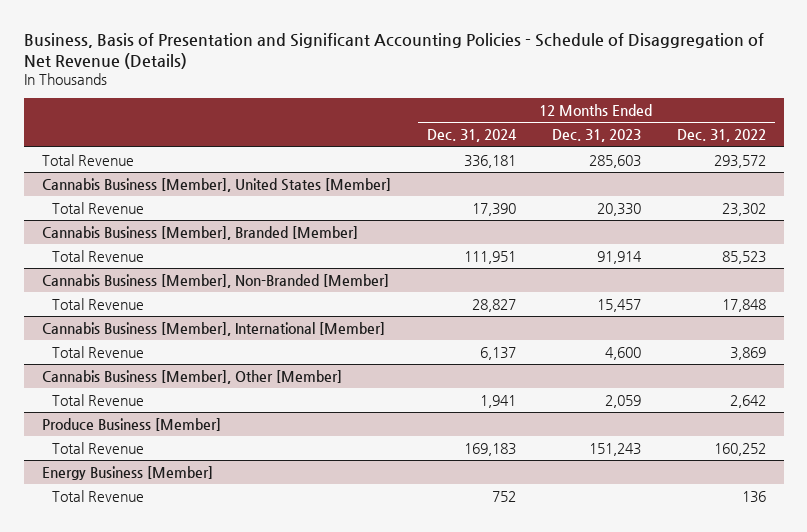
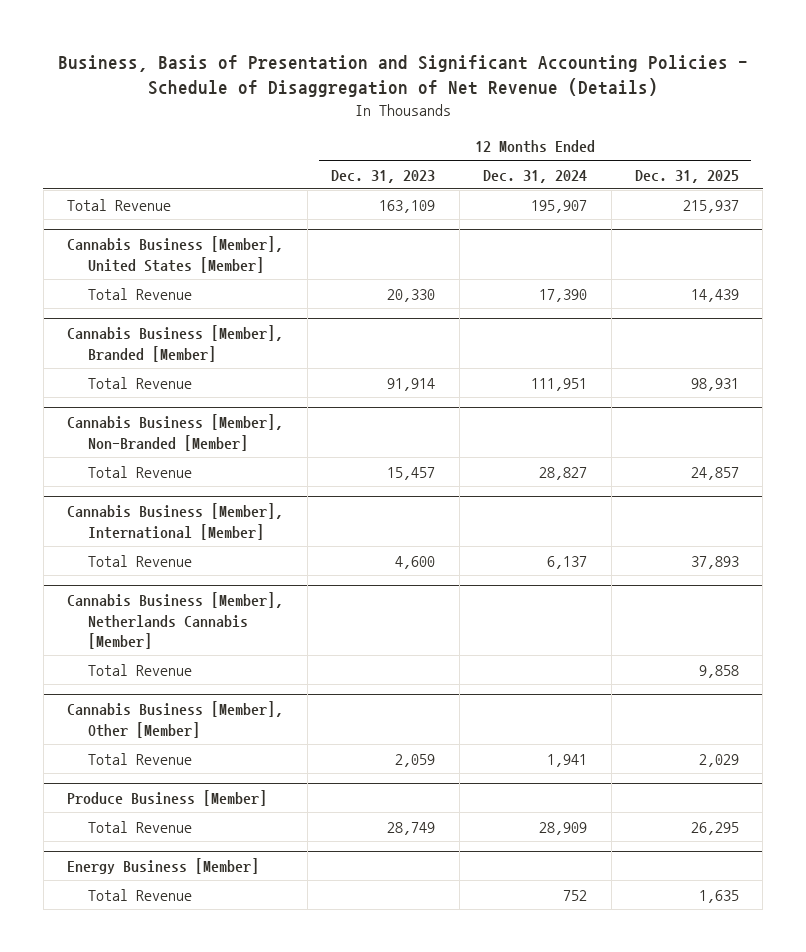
[676,129,766,143] Dec. 31, 2022 -> none
none -> [634,169,739,183] Dec. 31, 2025
[463,154,516,168] 336,181 -> [531,199,588,213] 195,907
[588,154,641,168] 285,603 -> [379,199,436,213] 163,109
none -> [67,591,284,650] Cannabis Business [Member], Netherlands Cannabis [Member]
none -> [88,663,193,676] Total Revenue
[463,442,516,456] 169,183 -> [539,821,588,835] 28,909
[588,442,641,456] 151,243 -> [387,821,436,835] 28,749

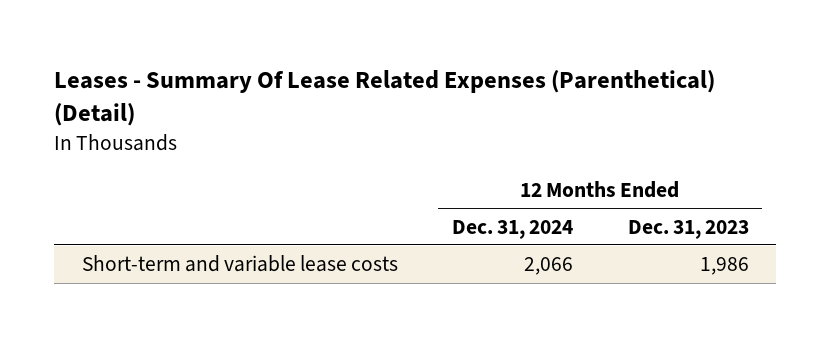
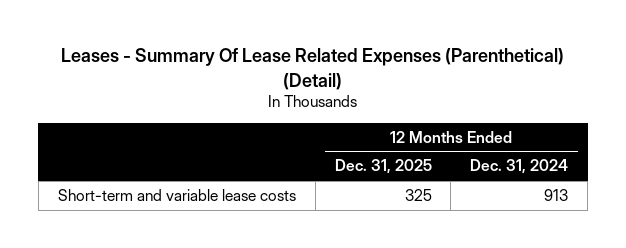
[627,219,749,239] Dec. 31, 2023 -> none
none -> [334,159,432,175] Dec. 31, 2025
[524,257,574,276] 2,066 -> [544,188,569,201] 913

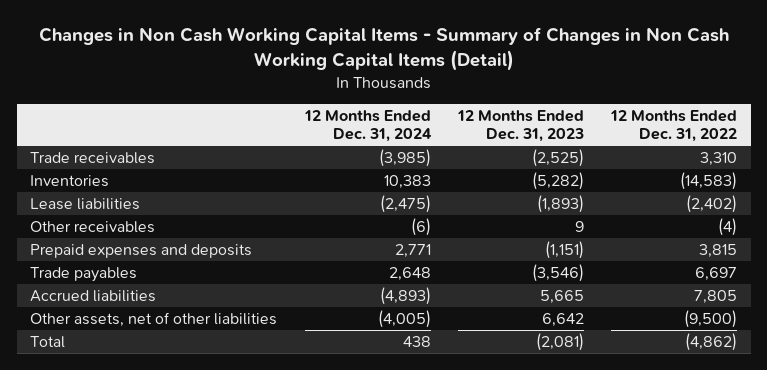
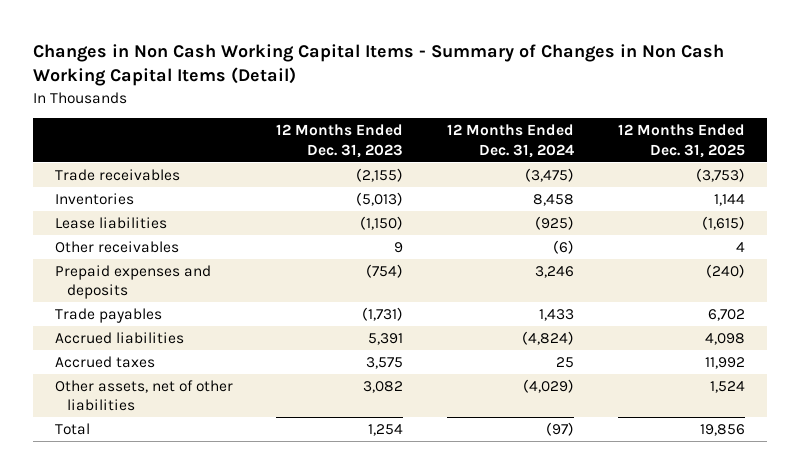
[610,109,738,142] 12 Months Ended Dec. 31, 2022 -> none
none -> [618,124,746,158] 12 Months Ended Dec. 31, 2025
[378,148,431,167] (3,985) -> [525,167,575,182] (3,475)
[531,148,584,167] (2,525) -> [356,167,404,182] (2,155)
[383,174,431,189] 10,383 -> [533,193,575,206] 8,458
[531,171,584,190] (5,282) -> [356,191,404,206] (5,013)
[379,194,431,213] (2,475) -> [535,215,575,230] (925)
[536,194,584,213] (1,893) -> [360,215,404,230] (1,150)
[394,243,431,258] 2,771 -> [535,265,575,278] 3,246
[544,240,584,259] (1,151) -> [366,263,404,278] (754)
[388,266,431,281] 2,648 -> [539,308,575,321] 1,433
[531,263,584,282] (3,546) -> [362,306,404,321] (1,731)
[379,286,431,305] (4,893) -> [522,330,575,345] (4,824)
[539,289,584,304] 5,665 -> [368,332,404,345] 5,391
none -> [54,355,155,368] Accrued taxes
[377,309,431,328] (4,005) -> [523,378,575,393] (4,029)
[541,312,584,327] 6,642 -> [363,380,404,393] 3,082
[402,335,431,347] 438 -> [546,421,575,436] (97)
[535,332,584,351] (2,081) -> [368,423,404,436] 1,254

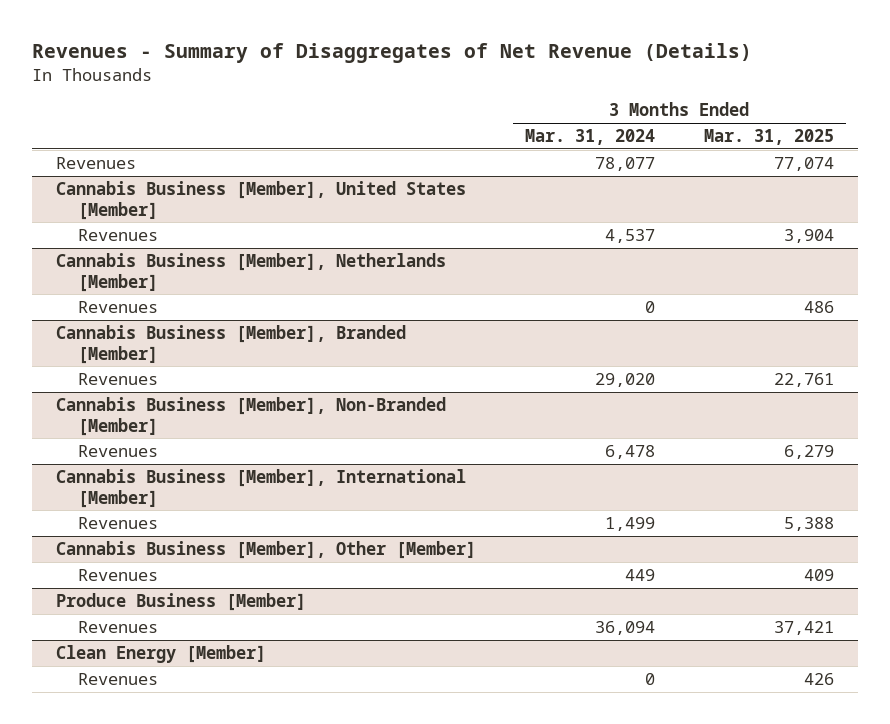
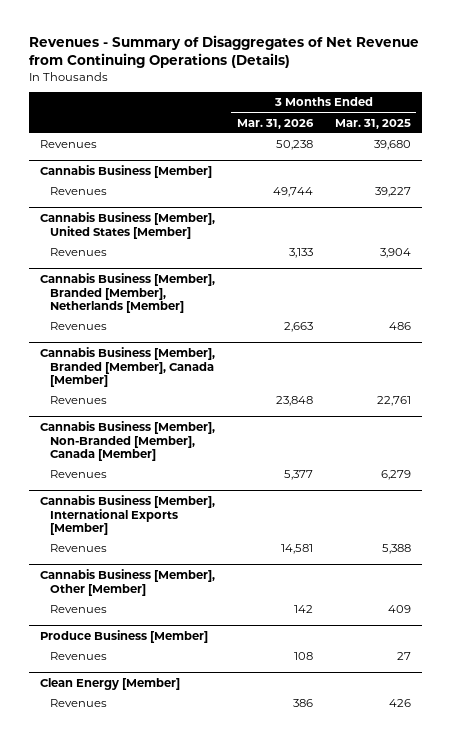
[31,42,752,63] Revenues - Summary of Disaggregates of Net Revenue (Details) -> [29,35,420,69] Revenues - Summary of Disaggregates of Net Revenue from Continuing Operations (Details)
[524,128,655,145] Mar. 31, 2024 -> none
none -> [236,118,314,129] Mar. 31, 2026
[773,156,834,171] 77,074 -> [373,140,411,151] 39,680
none -> [40,164,213,178] Cannabis Business [Member]
none -> [49,187,107,196] Revenues
[56,252,447,292] Cannabis Business [Member], Netherlands [Member] -> [40,272,216,314] Cannabis Business [Member], Branded [Member], Netherlands [Member]
[56,324,407,364] Cannabis Business [Member], Branded [Member] -> [40,346,216,388] Cannabis Business [Member], Branded [Member], Canada [Member]
[56,396,447,436] Cannabis Business [Member], Non-Branded [Member] -> [40,420,216,462] Cannabis Business [Member], Non-Branded [Member], Canada [Member]
[56,468,467,508] Cannabis Business [Member], International [Member] -> [40,494,216,536] Cannabis Business [Member], International Exports [Member]
[773,620,834,635] 37,421 -> [396,652,411,661] 27

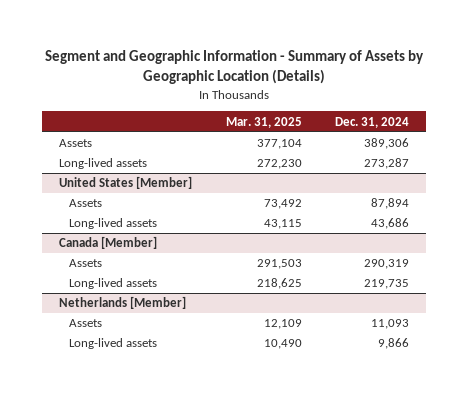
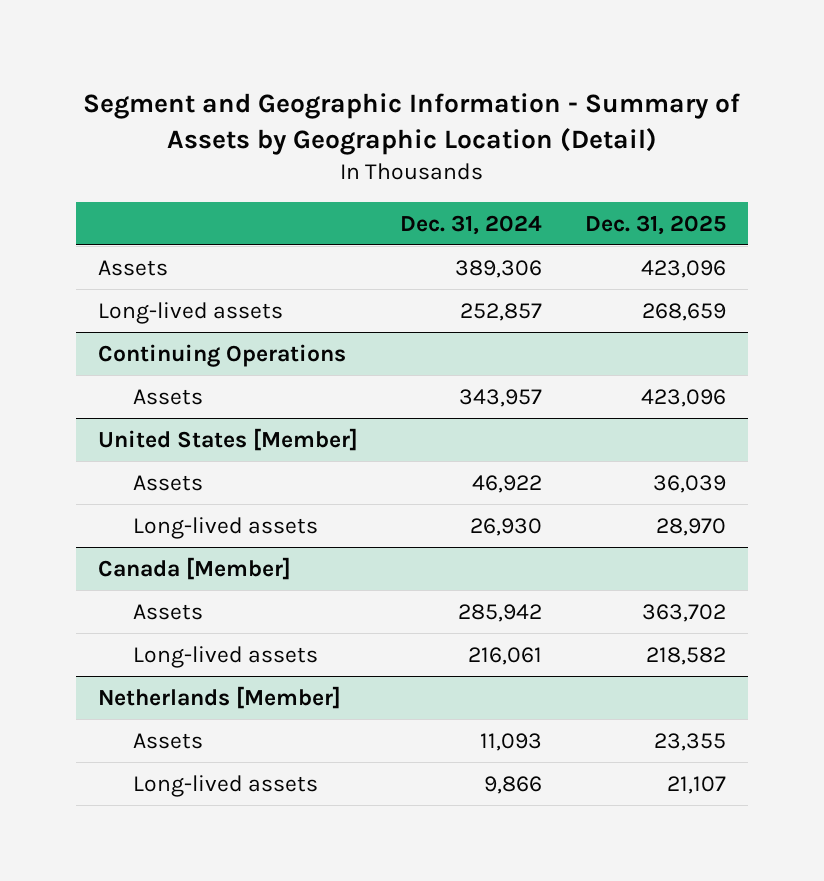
[45,50,425,85] Segment and Geographic Information - Summary of Assets by Geographic Location (Details) -> [82,93,740,156] Segment and Geographic Information - Summary of Assets by Geographic Location (Detail)
[225,116,302,128] Mar. 31, 2025 -> none
none -> [585,214,727,235] Dec. 31, 2025
[364,158,410,170] 273,287 -> [460,302,543,321] 252,857
none -> [97,343,346,367] Continuing Operations
none -> [133,388,204,405] Assets
[371,198,410,210] 87,894 -> [472,474,543,493] 46,922
[371,218,410,230] 43,686 -> [470,517,543,536] 26,930
[364,259,410,270] 290,319 -> [458,603,543,622] 285,942
[364,279,410,290] 219,735 -> [468,646,543,665] 216,061

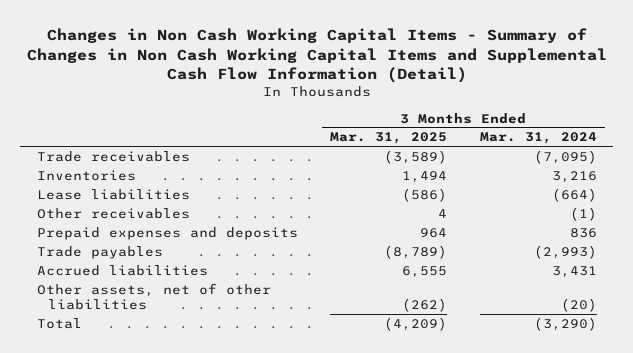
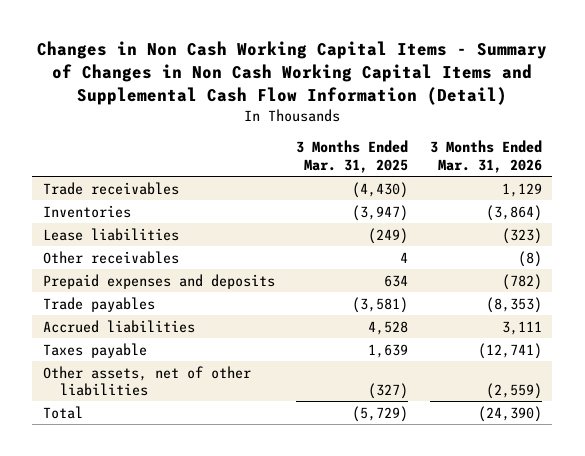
[479,132,597,145] Mar. 31, 2024 -> none
none -> [429,140,542,173] 3 Months Ended Mar. 31, 2026
[384,149,448,164] (3,589) -> [352,181,409,198] (4,430)
[402,170,448,183] 1,494 -> [352,204,409,221] (3,947)
[402,187,448,202] (586) -> [368,227,409,244] (249)
[420,227,448,238] 964 -> [384,274,409,287] 634
[384,244,448,259] (8,789) -> [352,296,409,313] (3,581)
[402,265,448,278] 6,555 -> [368,320,409,335] 4,528
none -> [43,342,148,358] Taxes payable
[402,297,448,312] (262) -> [368,383,409,400] (327)
[384,316,448,331] (4,209) -> [352,405,409,422] (5,729)

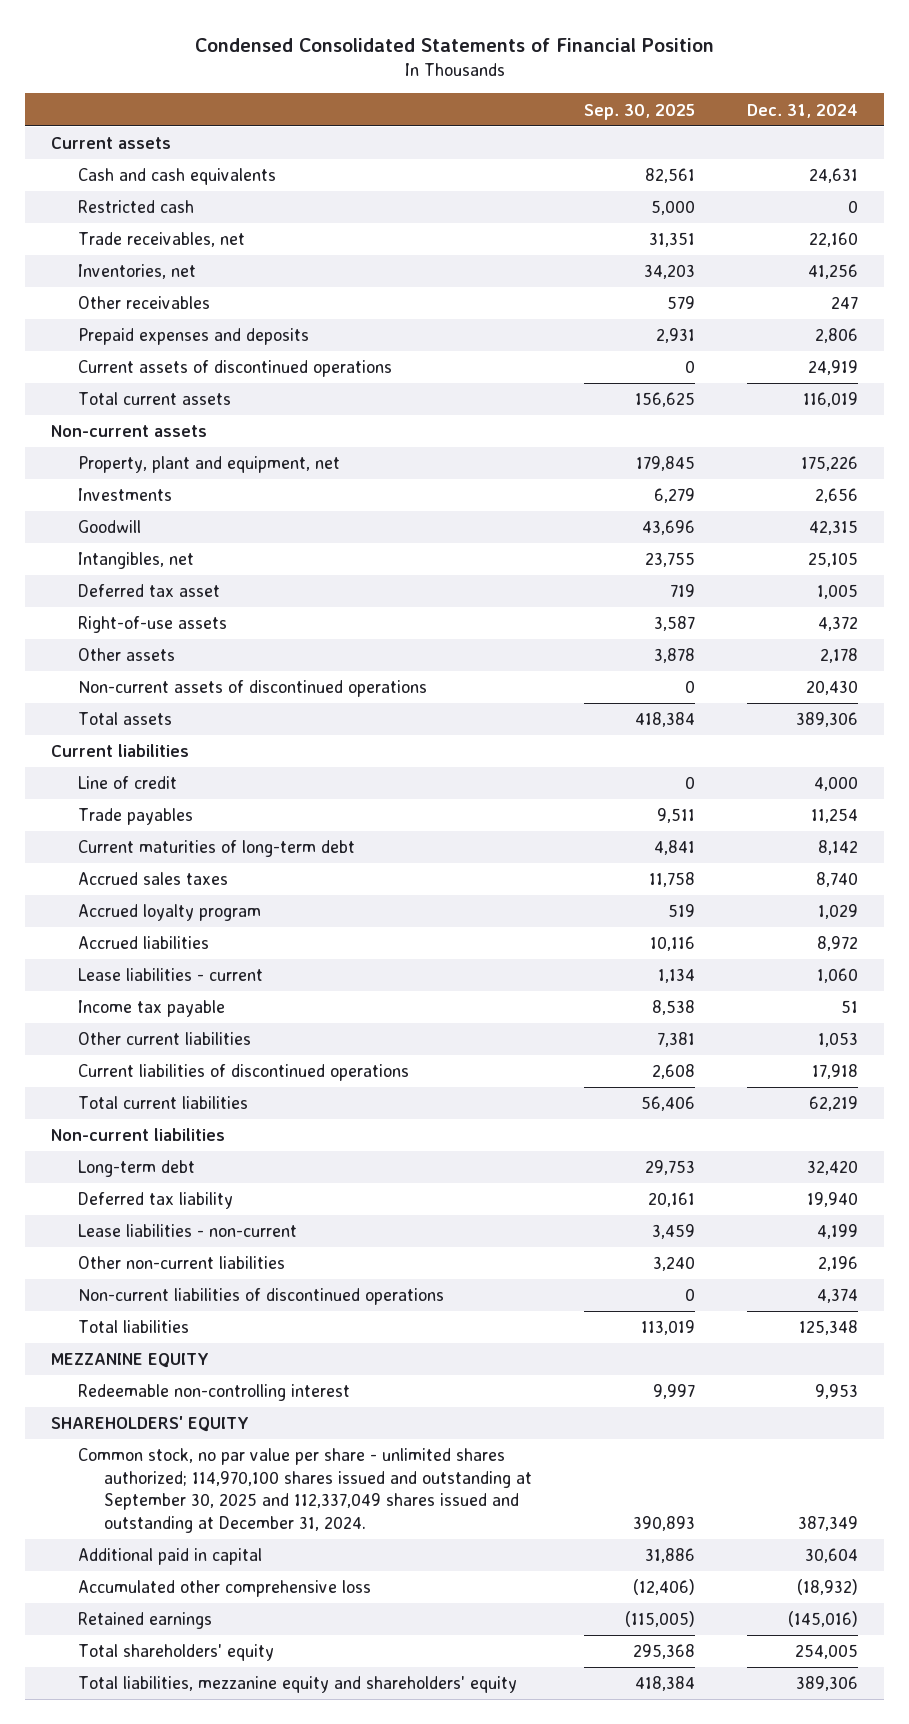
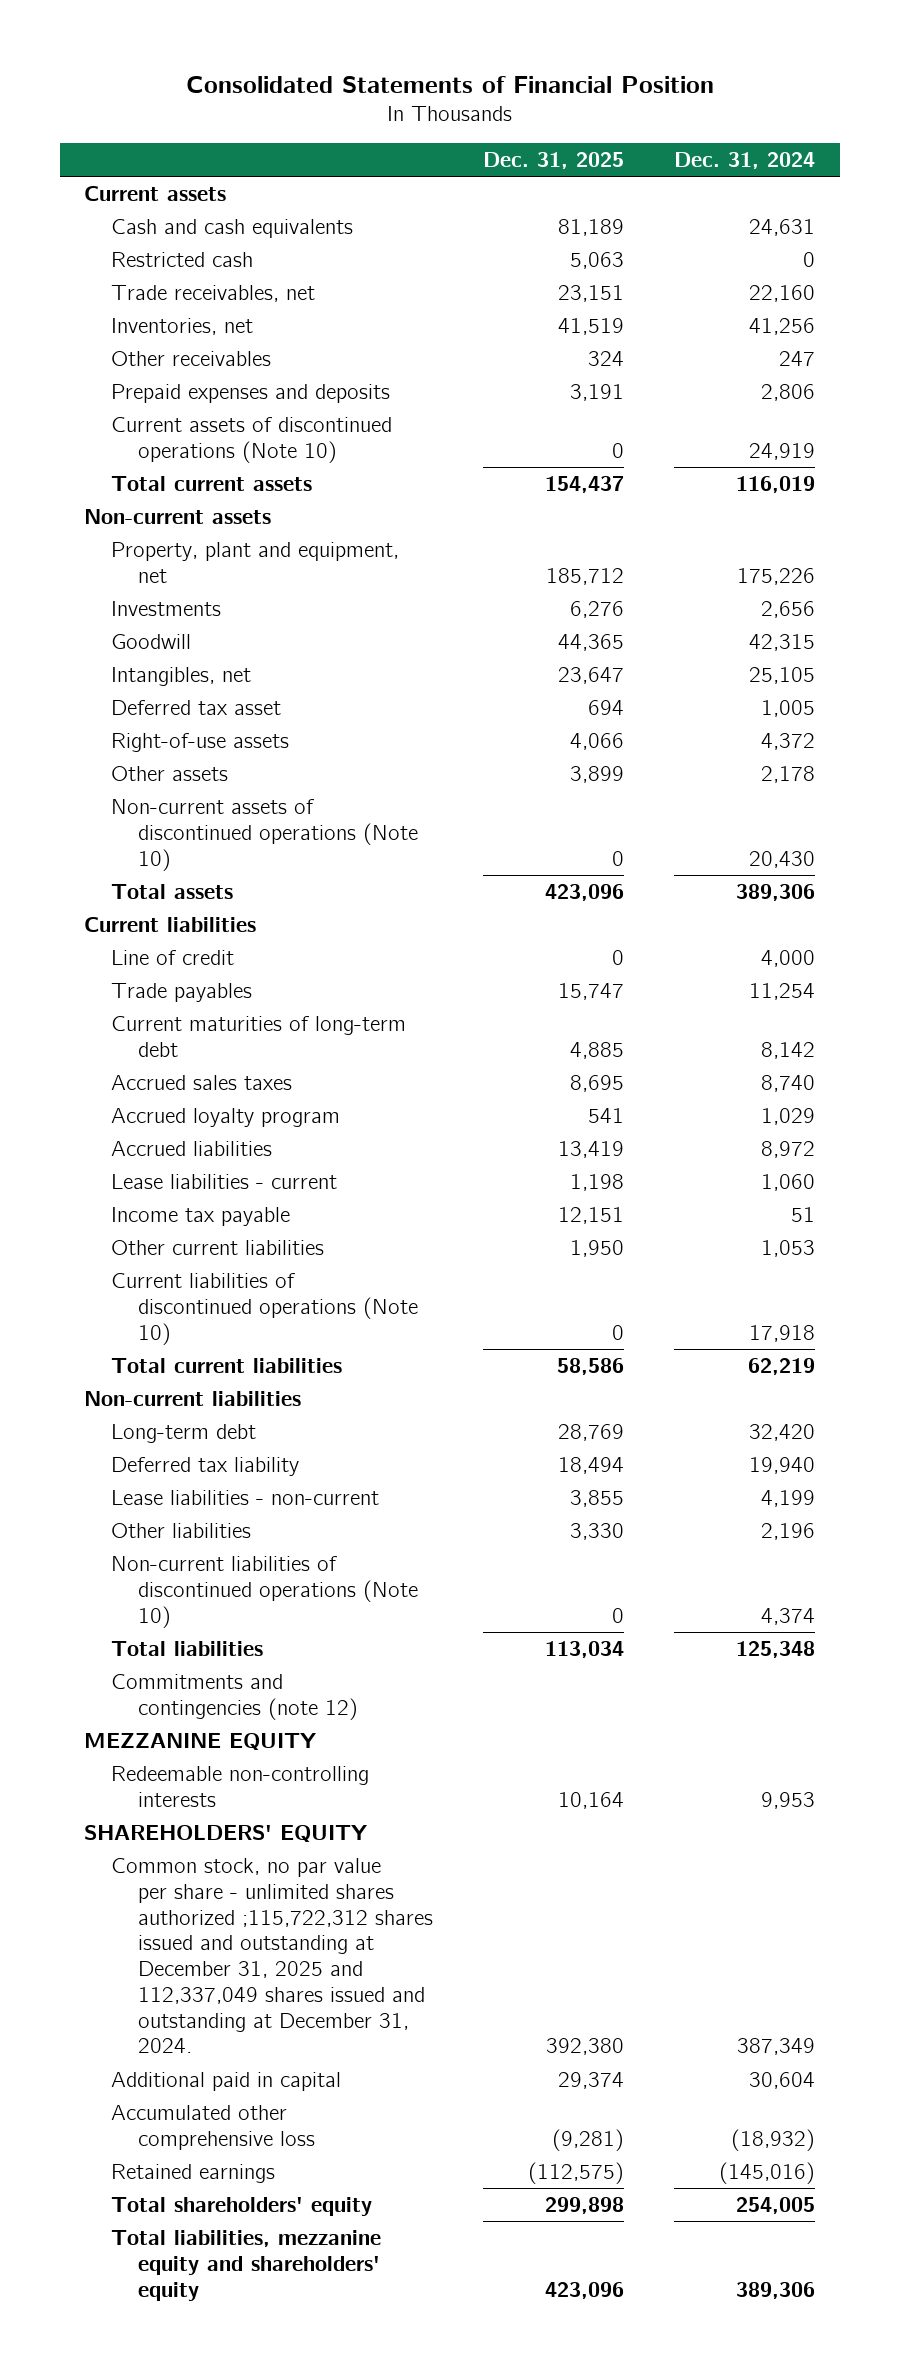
[194,38,714,53] Condensed Consolidated Statements of Financial Position -> [185,75,714,93] Consolidated Statements of Financial Position
[583,103,695,120] Sep. 30, 2025 -> none
none -> [483,151,625,169] Dec. 31, 2025
[77,360,392,378] Current assets of discontinued operations -> [111,417,393,463] Current assets of discontinued operations (Note 10)
[77,680,427,698] Non-current assets of discontinued operations -> [111,799,419,871] Non-current assets of discontinued operations (Note 10)
[77,1064,409,1082] Current liabilities of discontinued operations -> [111,1273,419,1345] Current liabilities of discontinued operations (Note 10)
[77,1256,285,1270] Other non-current liabilities -> [111,1523,252,1539] Other liabilities
[77,1288,444,1306] Non-current liabilities of discontinued operations -> [111,1556,419,1628] Non-current liabilities of discontinued operations (Note 10)
none -> [111,1674,359,1720] Commitments and contingencies (note 12)
[77,1384,350,1402] Redeemable non-controlling interest -> [111,1766,370,1807] Redeemable non-controlling interests
[77,1448,533,1533] Common stock, no par value per share - unlimited shares authorized; 114,970,100 shares issued and outstanding at September 30, 2025 and 112,337,049 shares issued and outstanding at December 31, 2024. -> [111,1858,434,2054] Common stock, no par value per share - unlimited shares authorized ;115,722,312 shares issued and outstanding at December 31, 2025 and 112,337,049 shares issued and outstanding at December 31, 2024.

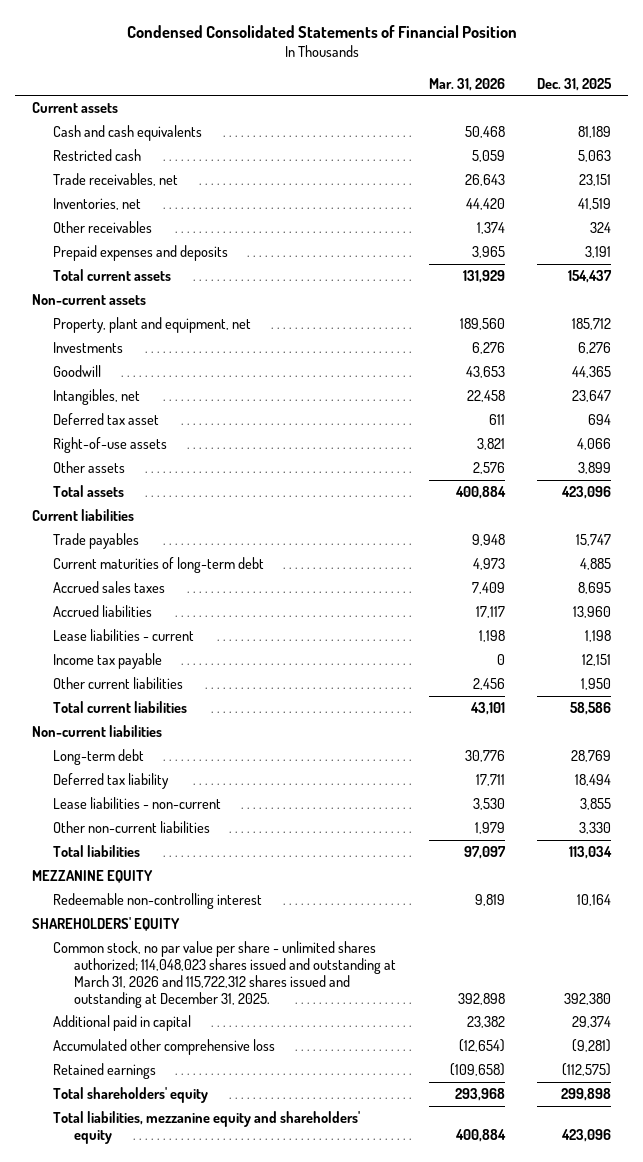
[185,75,714,93] Consolidated Statements of Financial Position -> [126,24,517,38] Condensed Consolidated Statements of Financial Position
[673,151,815,169] Dec. 31, 2024 -> none
none -> [428,77,505,91] Mar. 31, 2026
[111,417,393,463] Current assets of discontinued operations (Note 10) -> none
[111,799,419,871] Non-current assets of discontinued operations (Note 10) -> none
[111,950,235,966] Line of credit -> none
[111,1108,341,1128] Accrued loyalty program -> none
[558,1141,625,1159] 13,419 -> [573,606,612,619] 13,960
[111,1273,419,1345] Current liabilities of discontinued operations (Note 10) -> none
[111,1556,419,1628] Non-current liabilities of discontinued operations (Note 10) -> none
[111,1523,252,1539] Other liabilities -> [52,821,210,834] Other non-current liabilities
[111,1674,359,1720] Commitments and contingencies (note 12) -> none
[111,1766,370,1807] Redeemable non-controlling interests -> [52,893,262,910] Redeemable non-controlling interest
[111,1858,434,2054] Common stock, no par value per share - unlimited shares authorized ;115,722,312 shares issued and outstanding at December 31, 2025 and 112,337,049 shares issued and outstanding at December 31, 2024. -> [52,941,396,1008] Common stock, no par value per share - unlimited shares authorized; 114,048,023 shares issued and outstanding at March 31, 2026 and 115,722,312 shares issued and outstanding at December 31, 2025.

